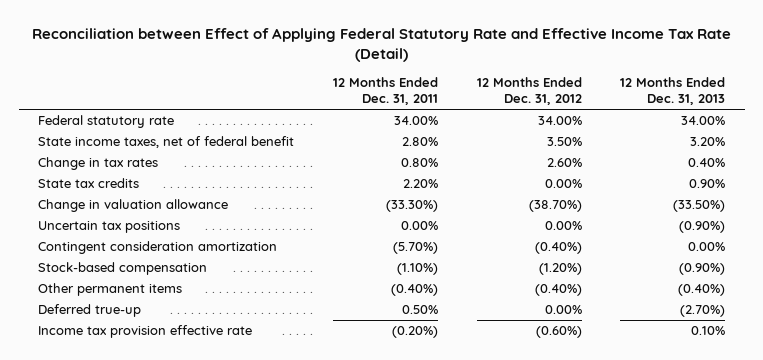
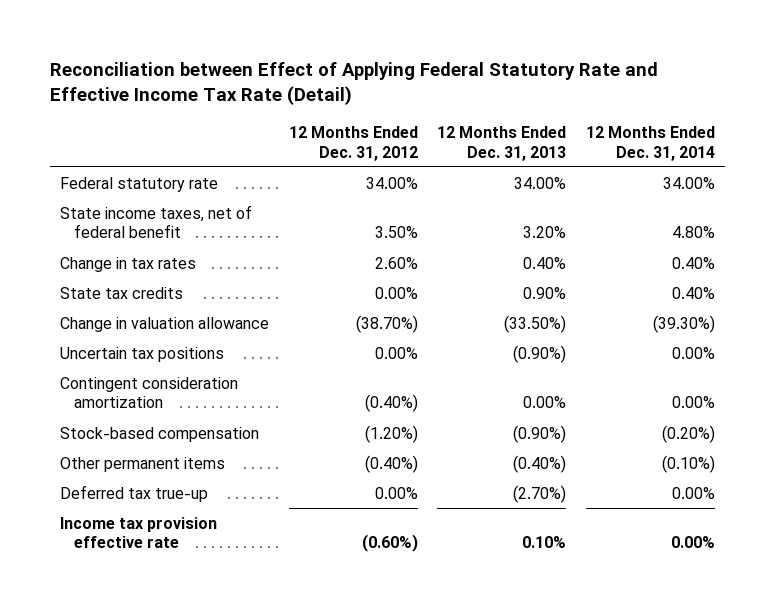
[332,77,438,106] 12 Months Ended Dec. 31, 2011 -> none
none -> [585,126,715,161] 12 Months Ended Dec. 31, 2014
[38,303,142,317] Deferred true-up -> [60,484,209,502] Deferred tax true-up

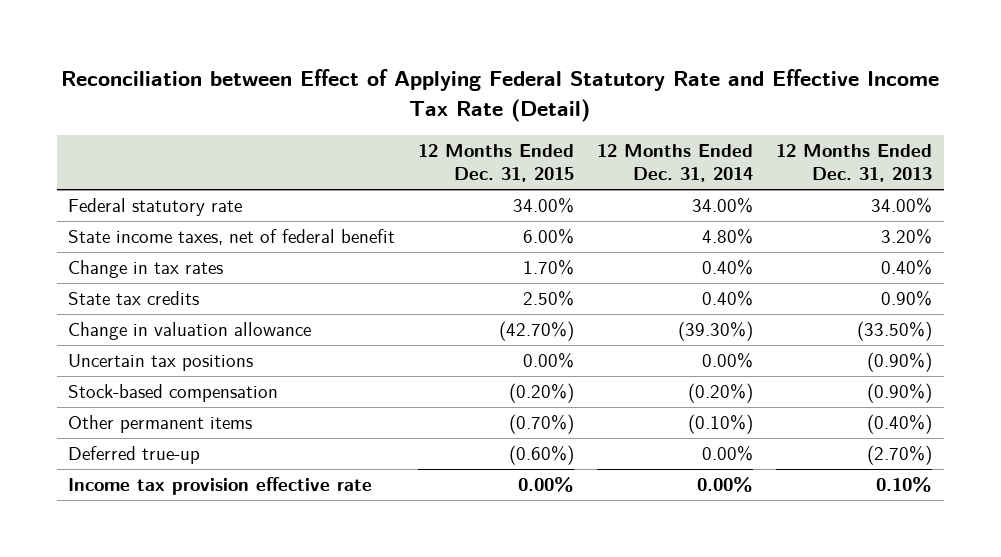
[288,126,418,161] 12 Months Ended Dec. 31, 2012 -> none
none -> [418,144,575,183] 12 Months Ended Dec. 31, 2015
[60,376,239,409] Contingent consideration amortization -> none
[60,484,209,502] Deferred tax true-up -> [68,446,201,465] Deferred true-up

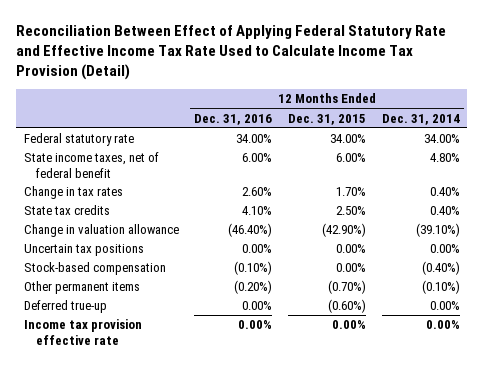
[61,69,940,122] Reconciliation between Effect of Applying Federal Statutory Rate and Effective Income Tax Rate (Detail) -> [15,24,446,81] Reconciliation Between Effect of Applying Federal Statutory Rate and Effective Income Tax Rate Used to Calculate Income Tax Provision (Detail)
[776,144,933,183] 12 Months Ended Dec. 31, 2013 -> none
none -> [194,113,273,125] Dec. 31, 2016
[499,321,575,342] (42.70%) -> [321,223,366,238] (42.90%)
[678,321,754,342] (39.30%) -> [415,223,460,238] (39.10%)
[509,383,575,404] (0.20%) -> [335,263,366,273] 0.00%
[688,383,754,404] (0.20%) -> [421,261,460,276] (0.40%)

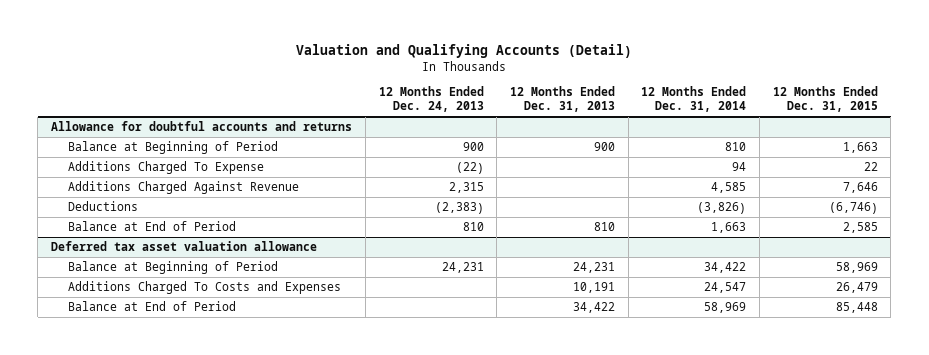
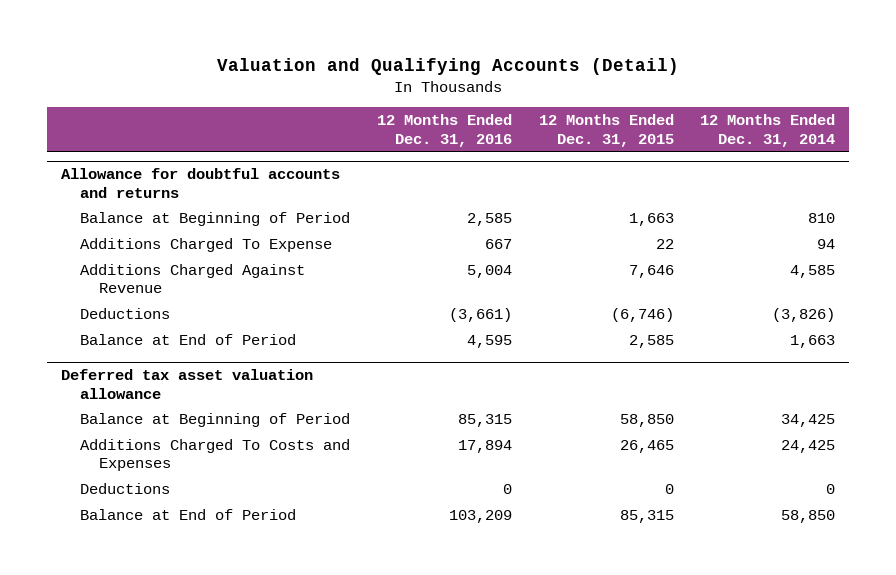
[378,86,484,112] 12 Months Ended Dec. 24, 2013 -> none
[509,86,615,112] 12 Months Ended Dec. 31, 2013 -> none
none -> [376,114,512,147] 12 Months Ended Dec. 31, 2016
[704,262,747,274] 34,422 -> [781,413,836,427] 34,425
[835,262,878,274] 58,969 -> [619,413,674,427] 58,850
[704,282,747,294] 24,547 -> [781,439,836,453] 24,425
[835,282,878,294] 26,479 -> [619,439,674,453] 26,465
none -> [80,482,171,494] Deductions
[704,302,747,314] 58,969 -> [781,509,836,523] 58,850
[835,302,878,314] 85,448 -> [619,509,674,523] 85,315

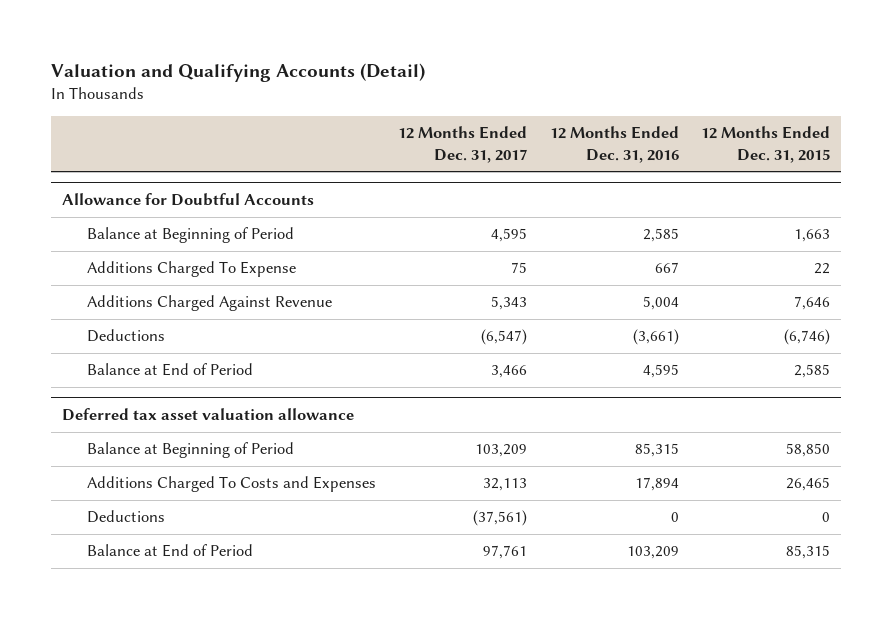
[700,114,836,147] 12 Months Ended Dec. 31, 2014 -> none
none -> [398,126,528,163] 12 Months Ended Dec. 31, 2017
[60,168,340,198] Allowance for doubtful accounts and returns -> [62,193,315,207] Allowance for Doubtful Accounts

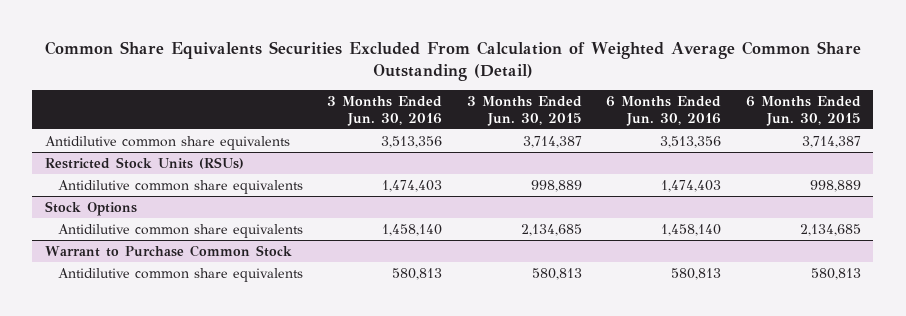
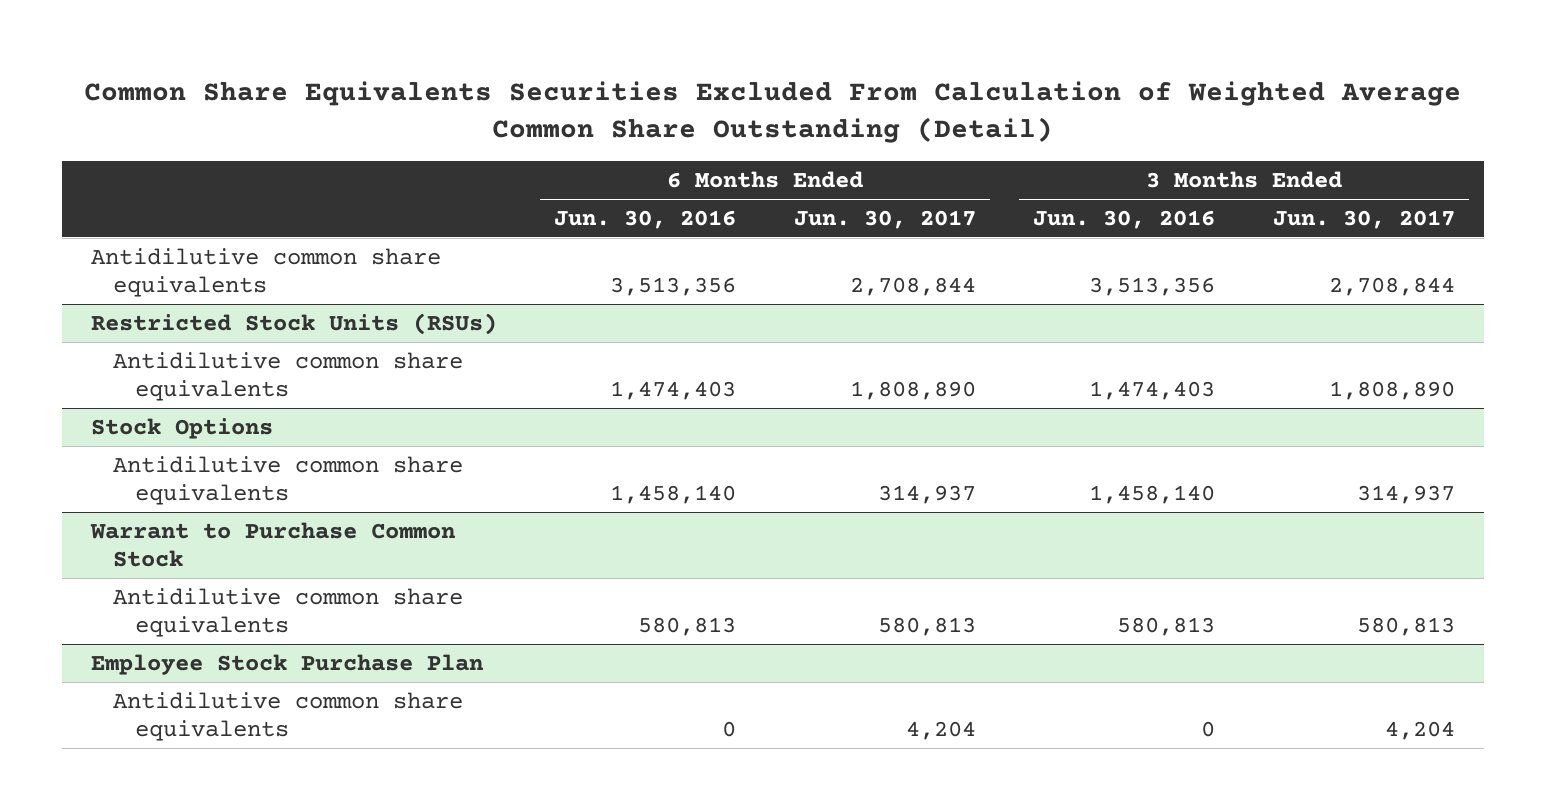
[466,96,582,126] 3 Months Ended Jun. 30, 2015 -> none
[745,96,861,126] 6 Months Ended Jun. 30, 2015 -> none
none -> [793,209,976,229] Jun. 30, 2017
none -> [1272,209,1455,229] Jun. 30, 2017
none -> [90,653,484,675] Employee Stock Purchase Plan
none -> [112,691,463,742] Antidilutive common share equivalents

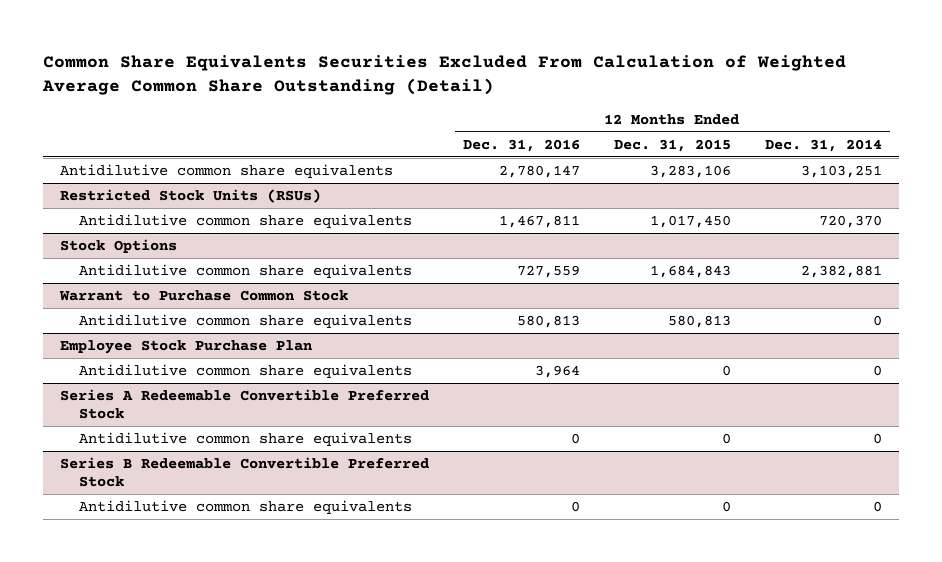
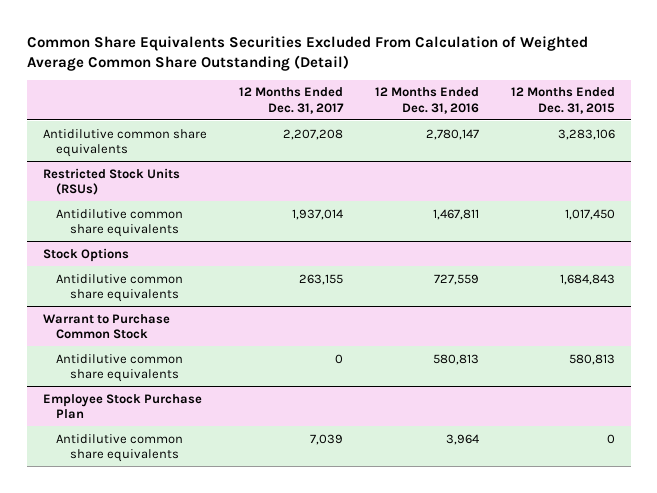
[764,138,882,152] Dec. 31, 2014 -> none
none -> [238,87,344,114] 12 Months Ended Dec. 31, 2017
[60,388,430,420] Series A Redeemable Convertible Preferred Stock -> none
[79,431,413,446] Antidilutive common share equivalents -> none
[60,456,430,488] Series B Redeemable Convertible Preferred Stock -> none
[79,499,413,514] Antidilutive common share equivalents -> none

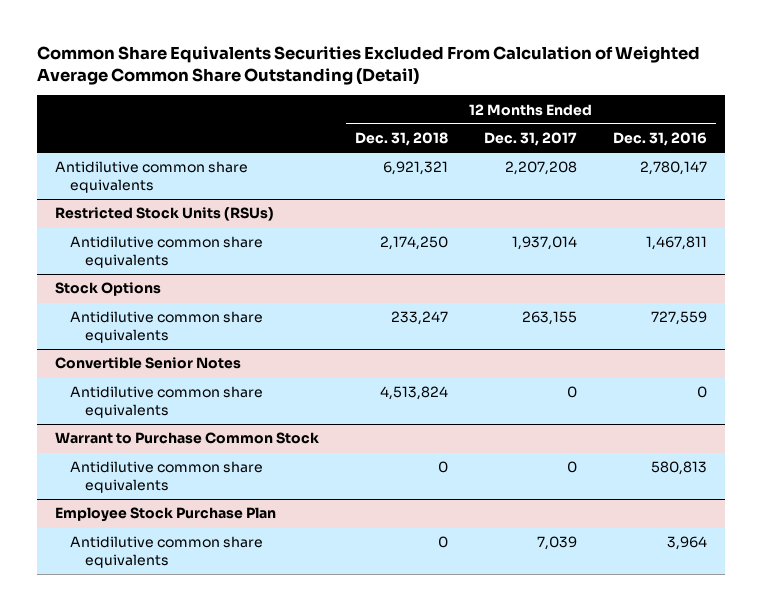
[510,87,615,114] 12 Months Ended Dec. 31, 2015 -> none
none -> [354,132,448,147] Dec. 31, 2018
none -> [54,357,241,370] Convertible Senior Notes
none -> [70,386,264,418] Antidilutive common share equivalents

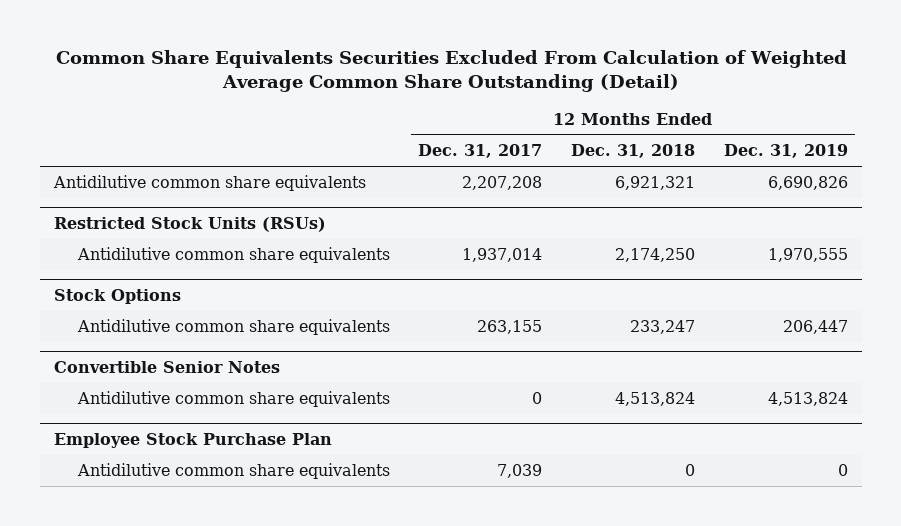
[613,132,708,147] Dec. 31, 2016 -> none
none -> [723,144,848,159] Dec. 31, 2019
[54,432,319,445] Warrant to Purchase Common Stock -> none
[70,461,264,493] Antidilutive common share equivalents -> none

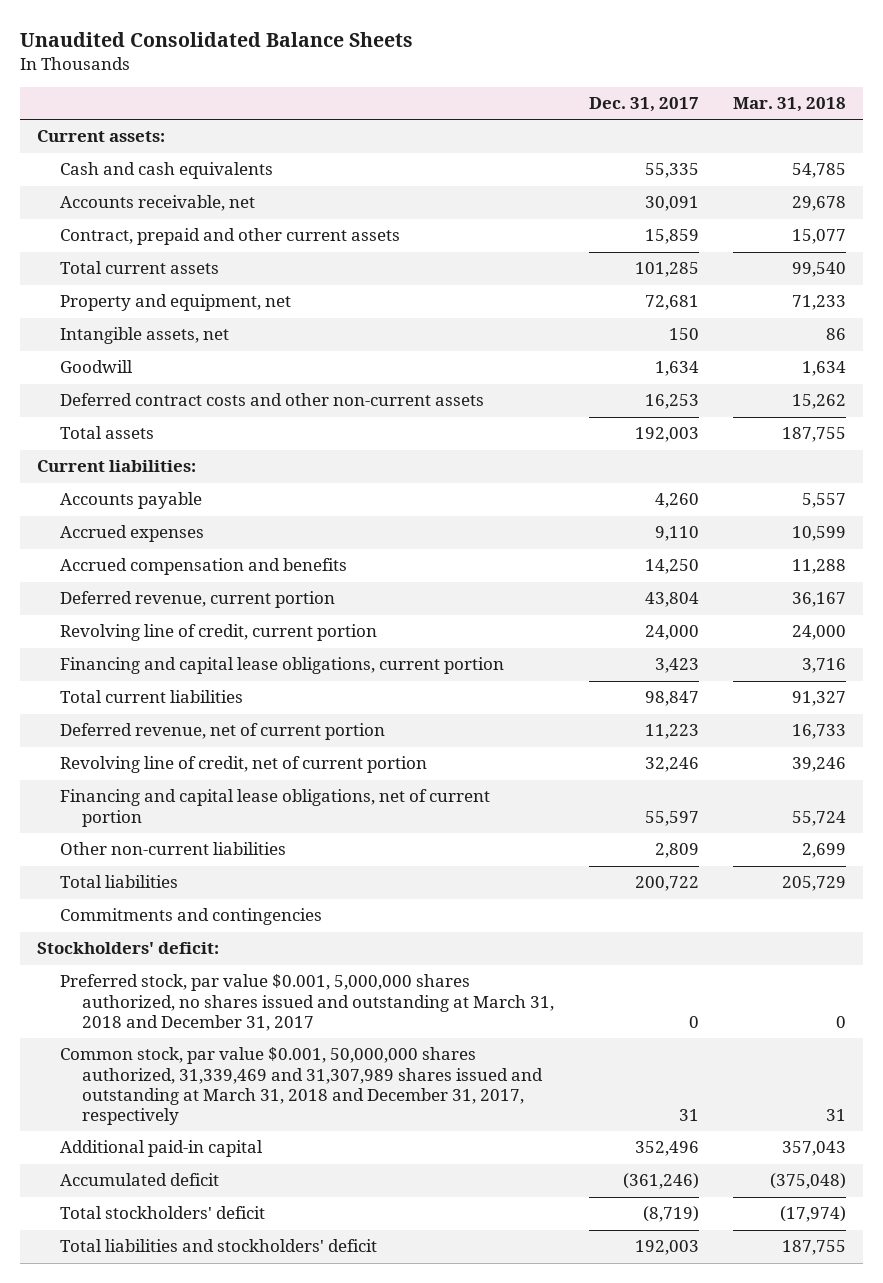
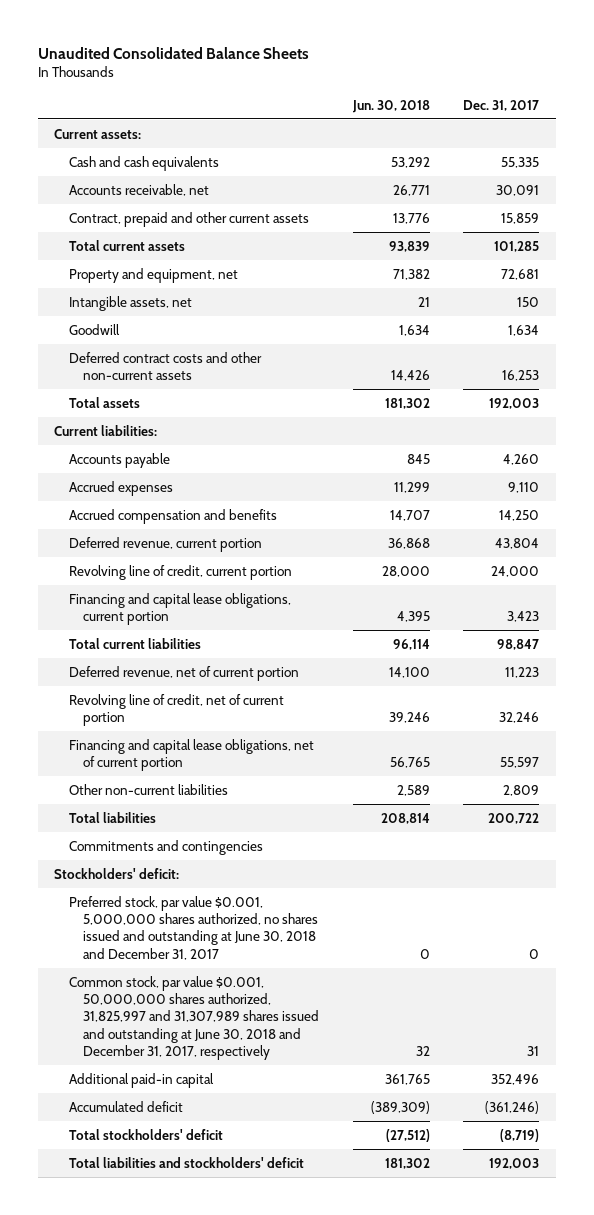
[732,97,846,113] Mar. 31, 2018 -> none
none -> [351,99,430,113] Jun. 30, 2018
[59,974,555,1031] Preferred stock, par value $0.001, 5,000,000 shares authorized, no shares issued and outstanding at March 31, 2018 and December 31, 2017 -> [68,895,318,960] Preferred stock, par value $0.001, 5,000,000 shares authorized, no shares issued and outstanding at June 30, 2018 and December 31, 2017
[59,1047,544,1125] Common stock, par value $0.001, 50,000,000 shares authorized, 31,339,469 and 31,307,989 shares issued and outstanding at March 31, 2018 and December 31, 2017, respectively -> [68,975,319,1061] Common stock, par value $0.001, 50,000,000 shares authorized, 31,825,997 and 31,307,989 shares issued and outstanding at June 30, 2018 and December 31, 2017, respectively

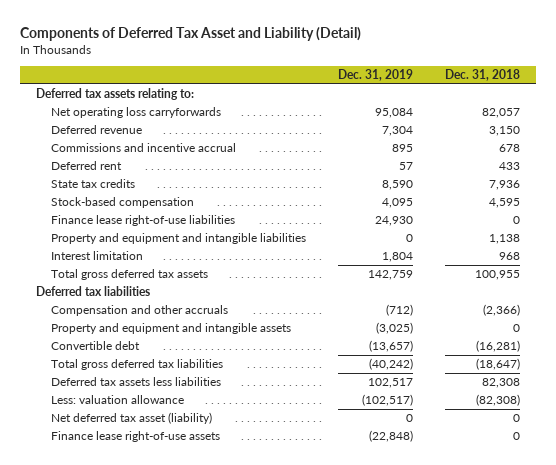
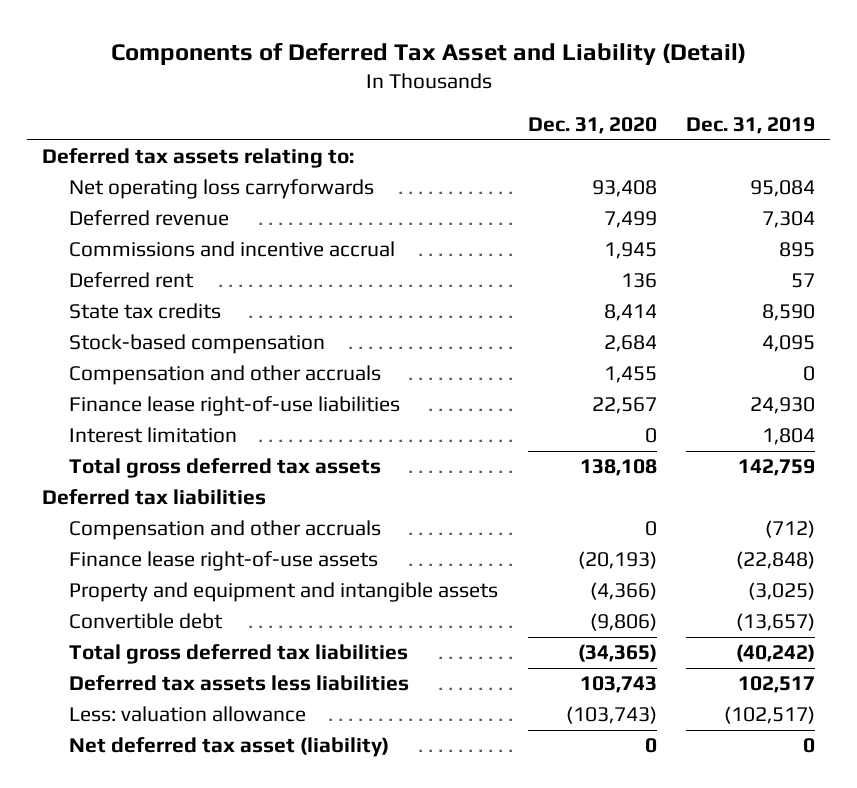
[444,69,520,82] Dec. 31, 2018 -> none
none -> [527,117,657,135] Dec. 31, 2020
none -> [68,365,381,386] Compensation and other accruals
[50,233,306,245] Property and equipment and intangible liabilities -> none
[50,431,220,443] Finance lease right-of-use assets -> [68,551,378,572] Finance lease right-of-use assets

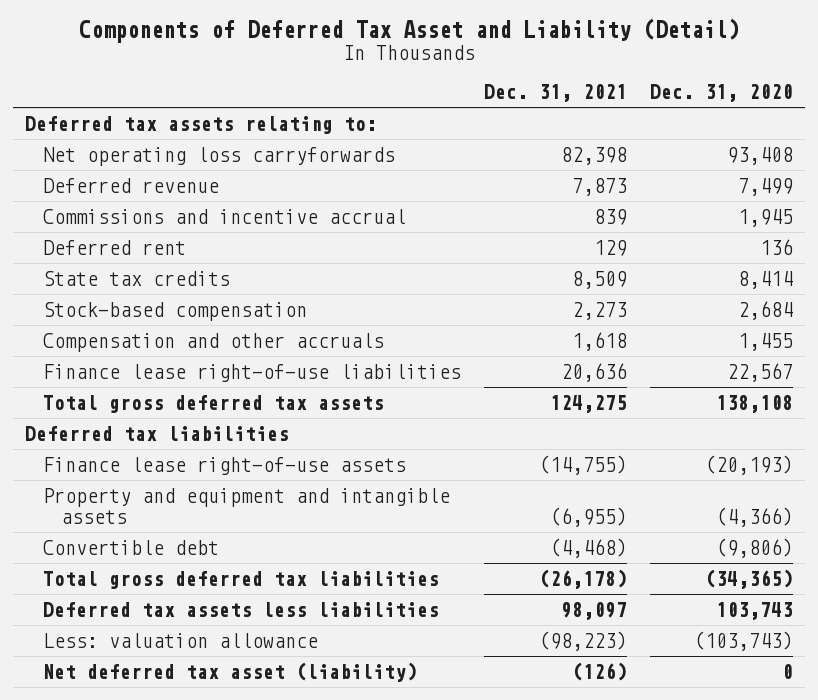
[686,117,816,135] Dec. 31, 2019 -> none
none -> [484,83,628,102] Dec. 31, 2021
[68,427,237,444] Interest limitation -> none
[68,520,381,541] Compensation and other accruals -> none

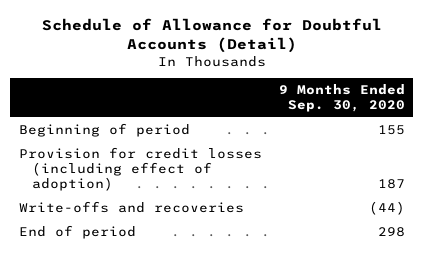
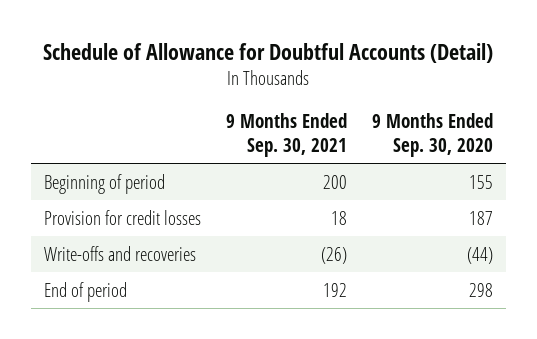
none -> [225,113,347,157] 9 Months Ended Sep. 30, 2021
[18,147,262,192] Provision for credit losses (including effect of adoption) -> [43,209,201,225] Provision for credit losses

